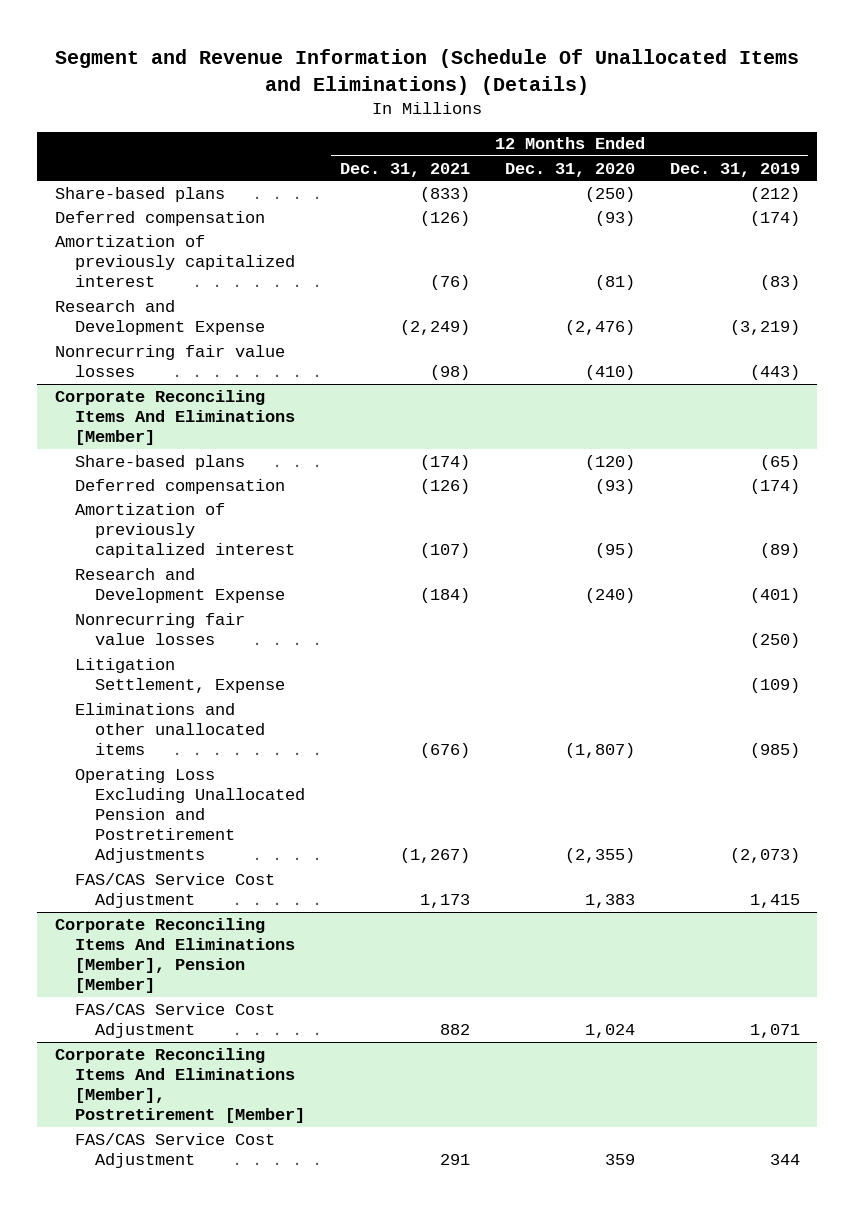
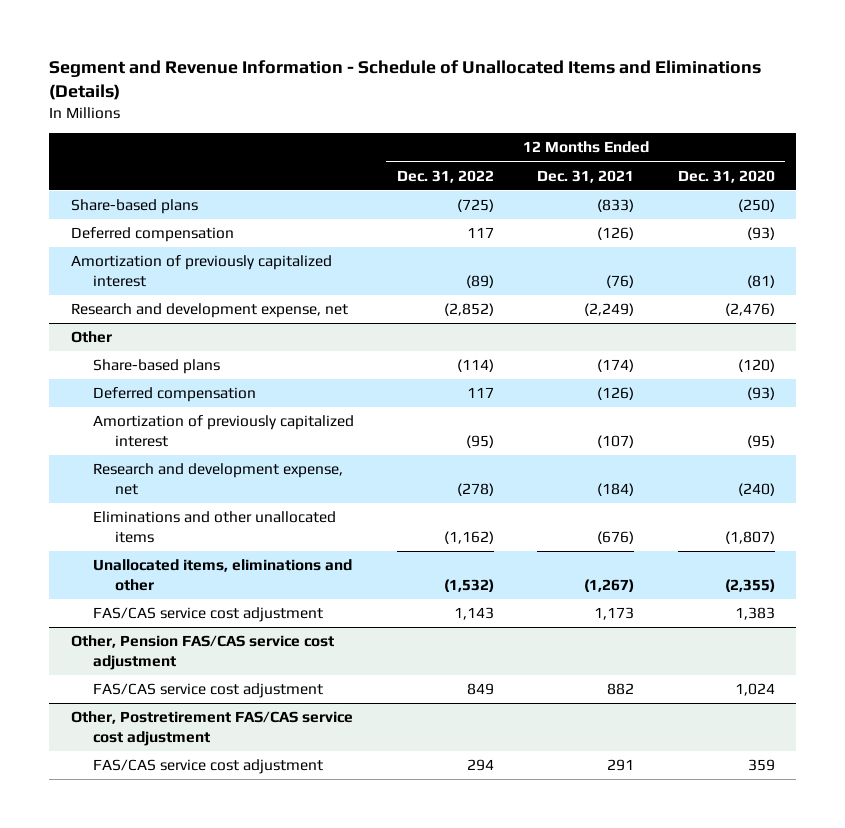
[55,49,800,95] Segment and Revenue Information (Schedule Of Unallocated Items and Eliminations) (Details) -> [48,59,761,100] Segment and Revenue Information - Schedule of Unallocated Items and Eliminations (Details)
[669,162,800,177] Dec. 31, 2019 -> none
none -> [397,169,495,183] Dec. 31, 2022
[54,344,285,377] Nonrecurring fair value losses -> none
[54,299,265,335] Research and Development Expense -> [70,303,348,319] Research and development expense, net
[54,389,295,446] Corporate Reconciling Items And Eliminations [Member] -> [70,331,112,344] Other
[74,612,245,645] Nonrecurring fair value losses -> none
[74,657,286,693] Litigation Settlement, Expense -> none
[74,567,286,603] Research and Development Expense -> [92,463,343,496] Research and development expense, net
[54,917,295,994] Corporate Reconciling Items And Eliminations [Member], Pension [Member] -> none
[54,1047,305,1124] Corporate Reconciling Items And Eliminations [Member], Postretirement [Member] -> none
[74,767,306,864] Operating Loss Excluding Unallocated Pension and Postretirement Adjustments -> [92,559,352,592] Unallocated items, eliminations and other
[74,872,275,908] FAS/CAS Service Cost Adjustment -> [92,607,323,623] FAS/CAS service cost adjustment
none -> [70,635,334,671] Other, Pension FAS/CAS service cost adjustment
[74,1002,275,1038] FAS/CAS Service Cost Adjustment -> [92,683,323,699] FAS/CAS service cost adjustment
none -> [70,711,353,747] Other, Postretirement FAS/CAS service cost adjustment
[74,1132,275,1168] FAS/CAS Service Cost Adjustment -> [92,759,323,775] FAS/CAS service cost adjustment

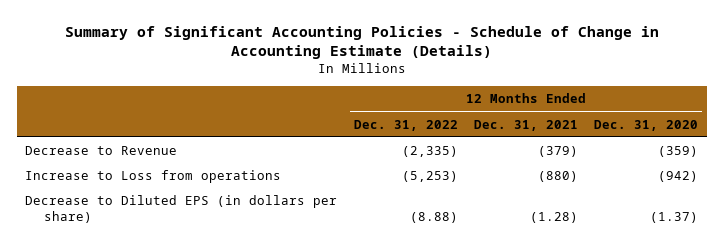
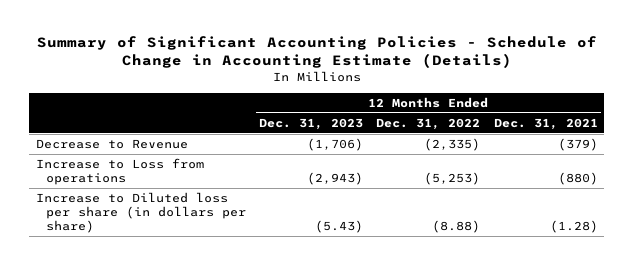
[594,119,699,131] Dec. 31, 2020 -> none
none -> [259,117,364,130] Dec. 31, 2023
[25,195,338,223] Decrease to Diluted EPS (in dollars per share) -> [35,192,246,233] Increase to Diluted loss per share (in dollars per share)

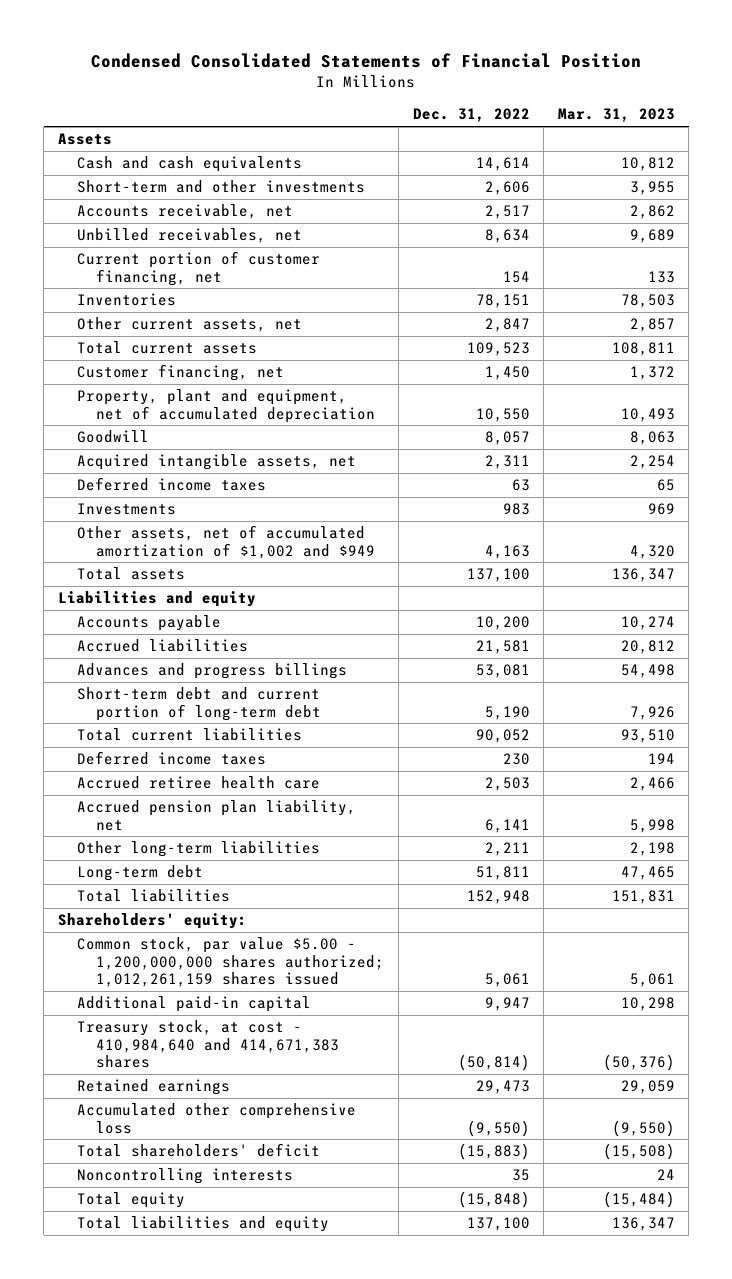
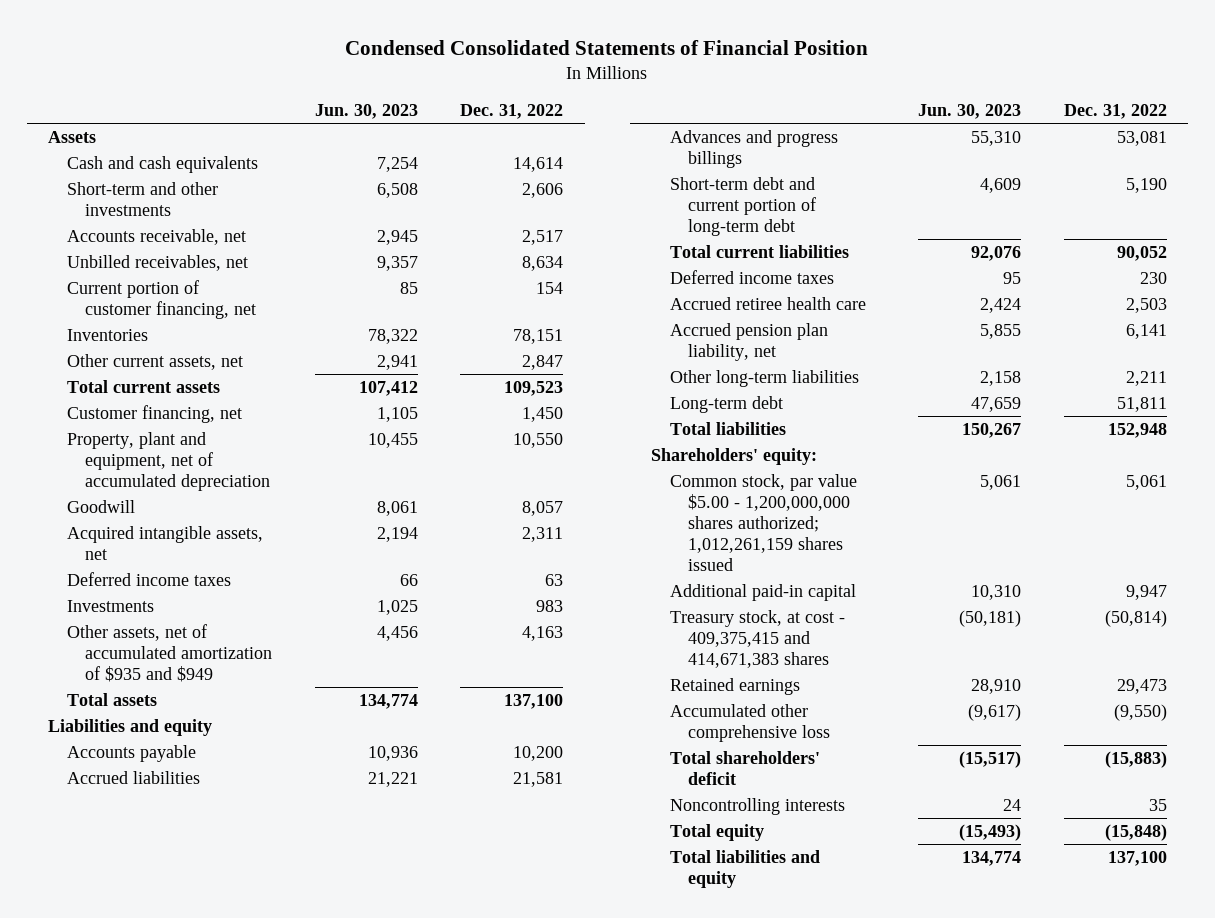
[557,108,675,123] Mar. 31, 2023 -> none
none -> [314,104,418,120] Jun. 30, 2023
[77,525,376,559] Other assets, net of accumulated amortization of $1,002 and $949 -> [66,623,273,682] Other assets, net of accumulated amortization of $935 and $949
[77,1020,340,1069] Treasury stock, at cost - 410,984,640 and 414,671,383 shares -> [669,609,845,668] Treasury stock, at cost - 409,375,415 and 414,671,383 shares

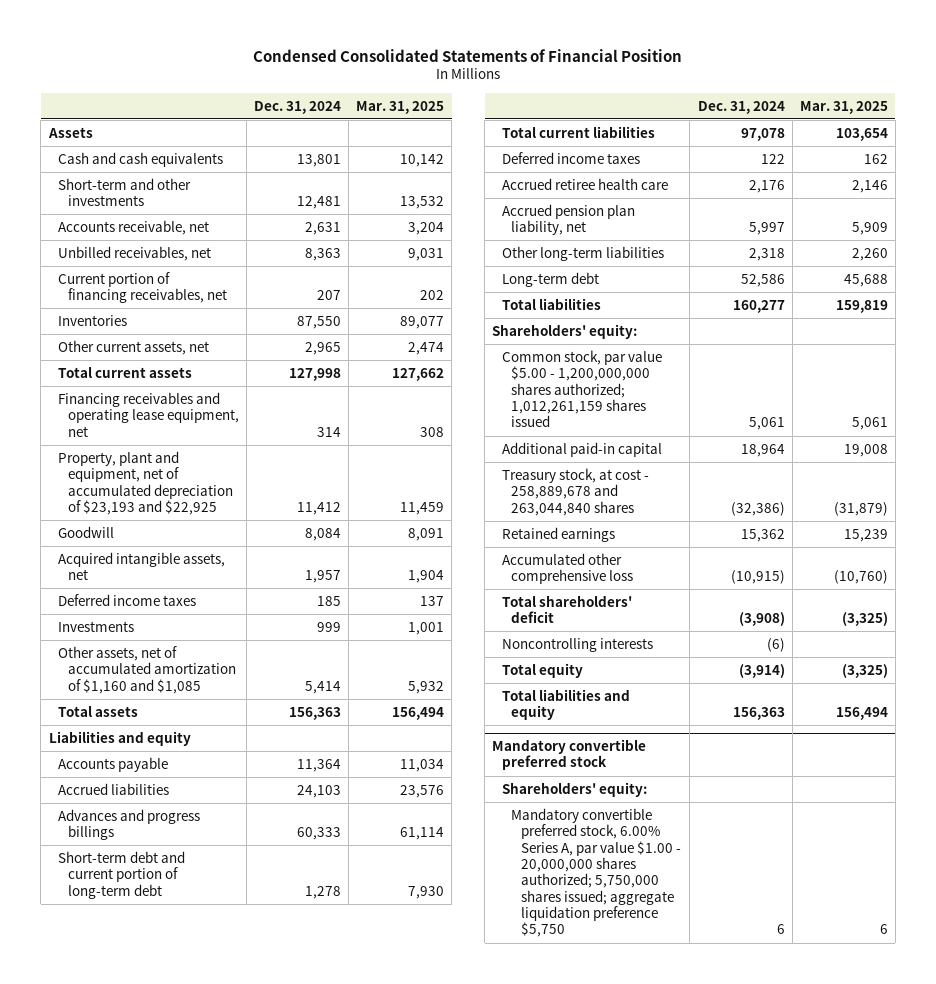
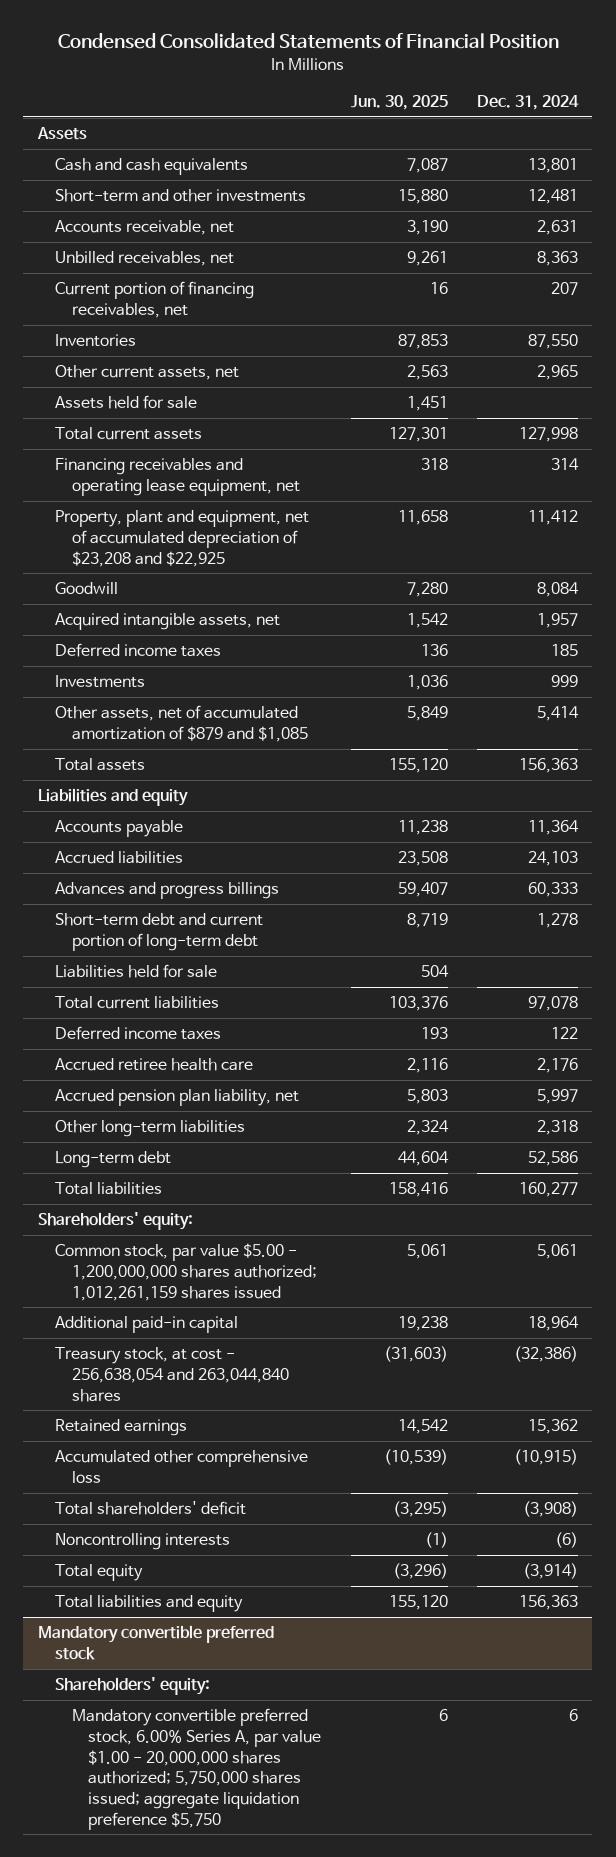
[355,100,444,114] Mar. 31, 2025 -> none
none -> [350,95,448,111] Jun. 30, 2025
none -> [54,395,197,410] Assets held for sale
[58,450,233,515] Property, plant and equipment, net of accumulated depreciation of $23,193 and $22,925 -> [54,510,309,567] Property, plant and equipment, net of accumulated depreciation of $23,208 and $22,925
[58,645,236,694] Other assets, net of accumulated amortization of $1,160 and $1,085 -> [54,705,308,742] Other assets, net of accumulated amortization of $879 and $1,085
none -> [54,964,217,979] Liabilities held for sale
[501,467,649,516] Treasury stock, at cost - 258,889,678 and 263,044,840 shares -> [54,1347,289,1402] Treasury stock, at cost - 256,638,054 and 263,044,840 shares

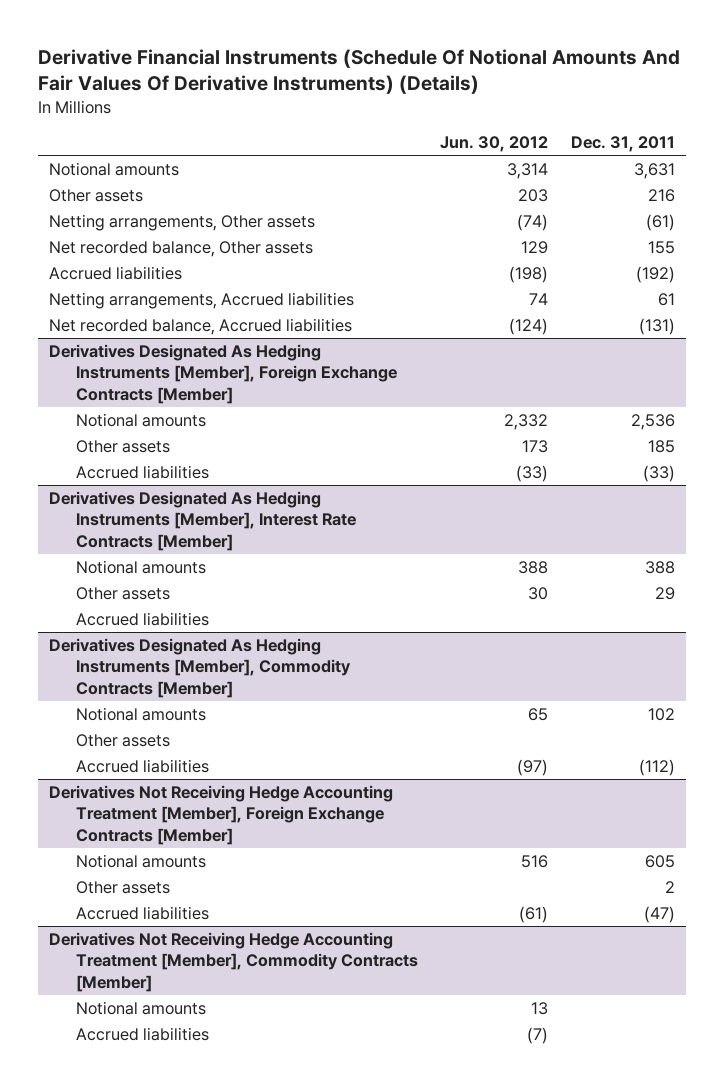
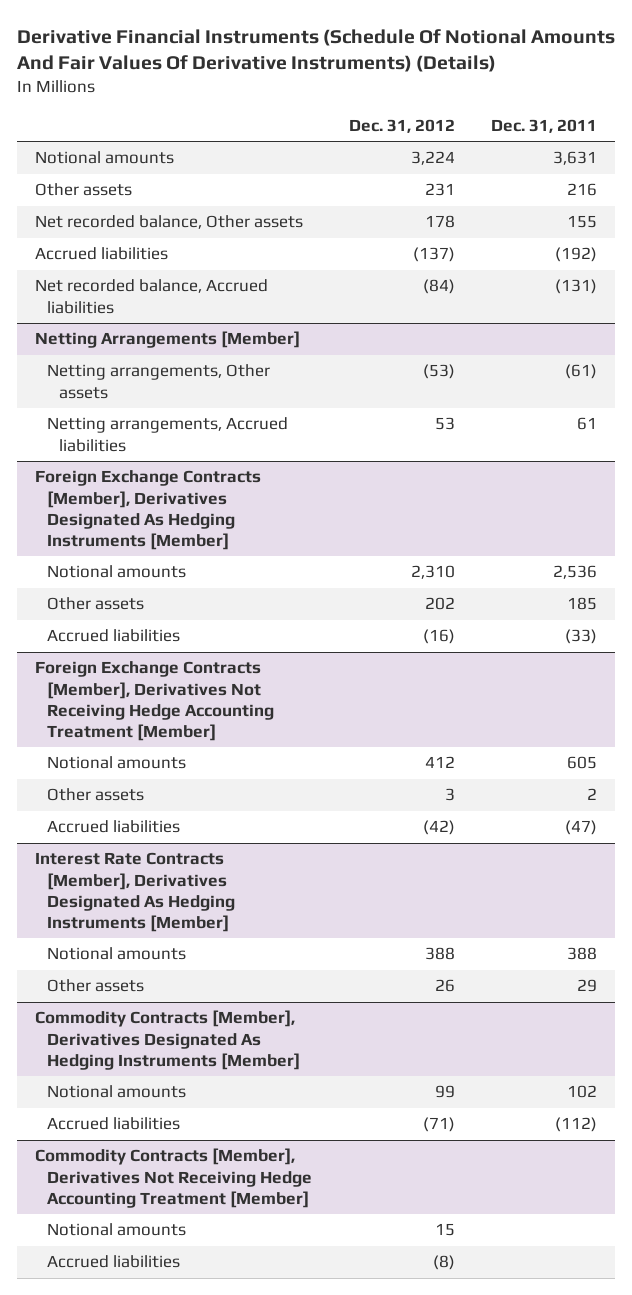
[440,136,549,153] Jun. 30, 2012 -> none
none -> [348,118,455,133] Dec. 31, 2012
[49,213,316,231] Netting arrangements, Other assets -> none
[49,291,355,309] Netting arrangements, Accrued liabilities -> none
none -> [34,331,300,349] Netting Arrangements [Member]
none -> [46,364,270,399] Netting arrangements, Other assets
none -> [46,417,288,452] Netting arrangements, Accrued liabilities
[49,343,397,405] Derivatives Designated As Hedging Instruments [Member], Foreign Exchange Contracts [Member] -> [34,470,261,550] Foreign Exchange Contracts [Member], Derivatives Designated As Hedging Instruments [Member]
none -> [34,661,274,741] Foreign Exchange Contracts [Member], Derivatives Not Receiving Hedge Accounting Treatment [Member]
none -> [46,756,186,770] Notional amounts
none -> [46,788,144,802] Other assets
none -> [46,820,180,834] Accrued liabilities
[49,490,356,552] Derivatives Designated As Hedging Instruments [Member], Interest Rate Contracts [Member] -> [34,852,235,932] Interest Rate Contracts [Member], Derivatives Designated As Hedging Instruments [Member]
[75,611,209,626] Accrued liabilities -> none
[49,637,351,699] Derivatives Designated As Hedging Instruments [Member], Commodity Contracts [Member] -> [34,1010,300,1070] Commodity Contracts [Member], Derivatives Designated As Hedging Instruments [Member]
[75,733,170,747] Other assets -> none
[49,784,394,846] Derivatives Not Receiving Hedge Accounting Treatment [Member], Foreign Exchange Contracts [Member] -> none
[75,853,206,868] Notional amounts -> none
[75,880,170,894] Other assets -> none
[75,905,209,920] Accrued liabilities -> none
[49,931,418,993] Derivatives Not Receiving Hedge Accounting Treatment [Member], Commodity Contracts [Member] -> [34,1148,312,1208] Commodity Contracts [Member], Derivatives Not Receiving Hedge Accounting Treatment [Member]

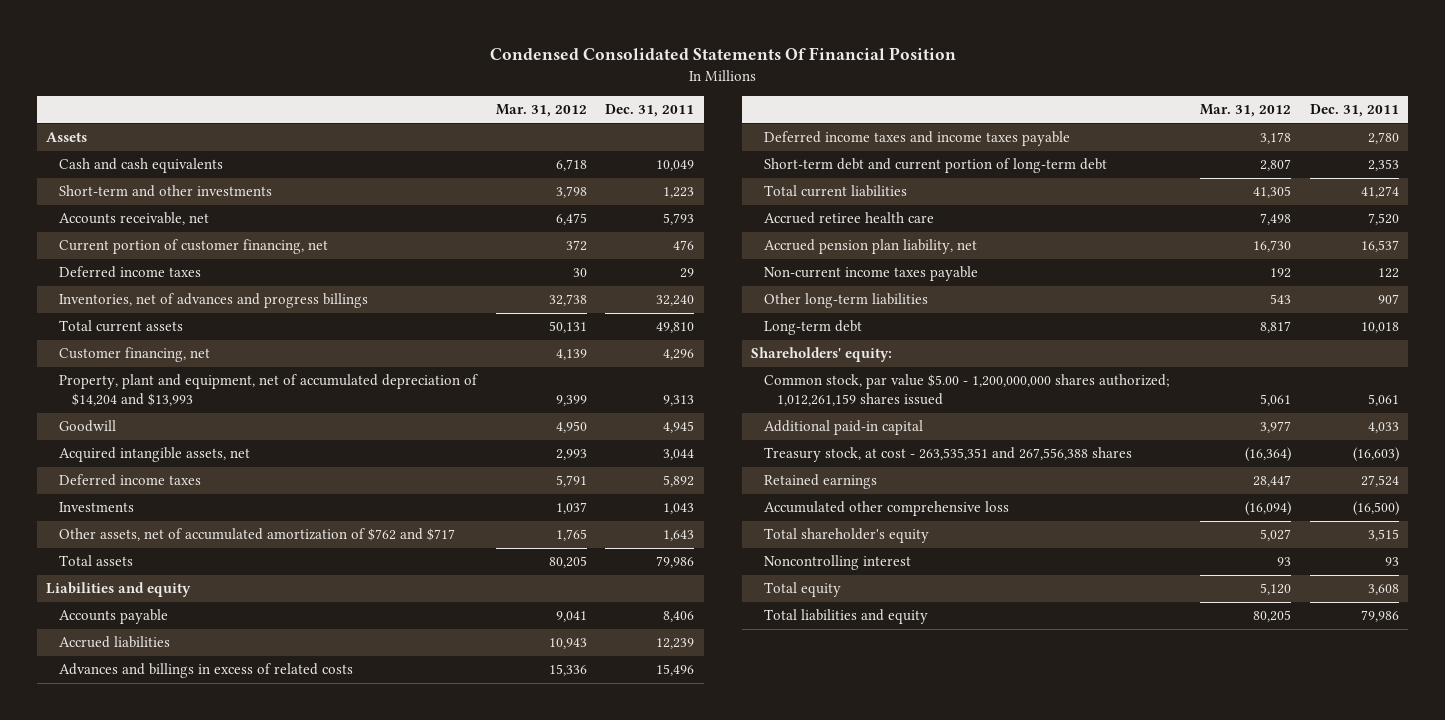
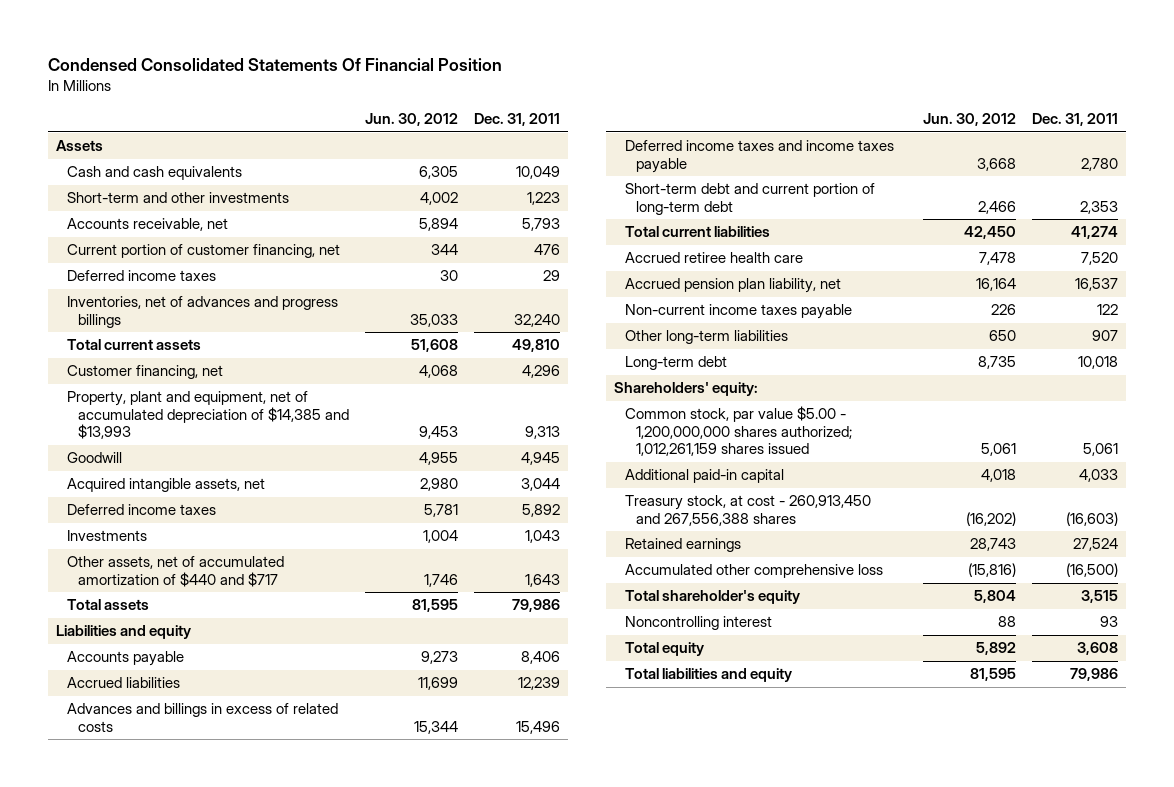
[495,104,587,118] Mar. 31, 2012 -> none
none -> [365,113,459,127] Jun. 30, 2012
[59,374,479,407] Property, plant and equipment, net of accumulated depreciation of $14,204 and $13,993 -> [66,391,350,440] Property, plant and equipment, net of accumulated depreciation of $14,385 and $13,993
[59,528,456,542] Other assets, net of accumulated amortization of $762 and $717 -> [66,556,284,587] Other assets, net of accumulated amortization of $440 and $717
[763,447,1132,463] Treasury stock, at cost - 263,535,351 and 267,556,388 shares -> [624,495,871,526] Treasury stock, at cost - 260,913,450 and 267,556,388 shares

